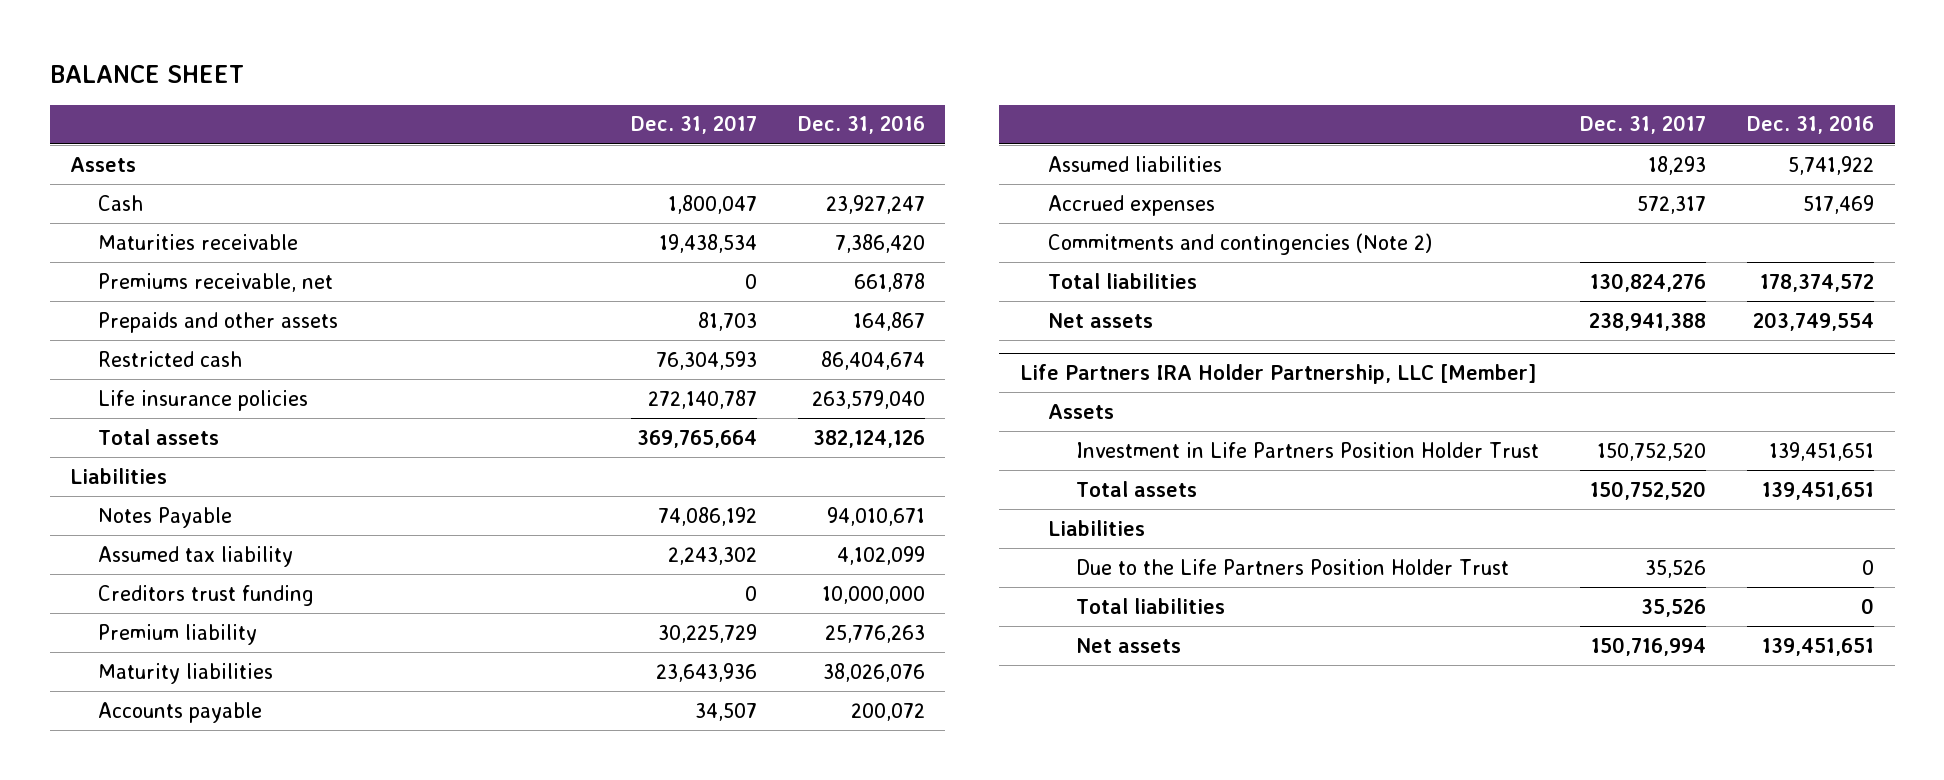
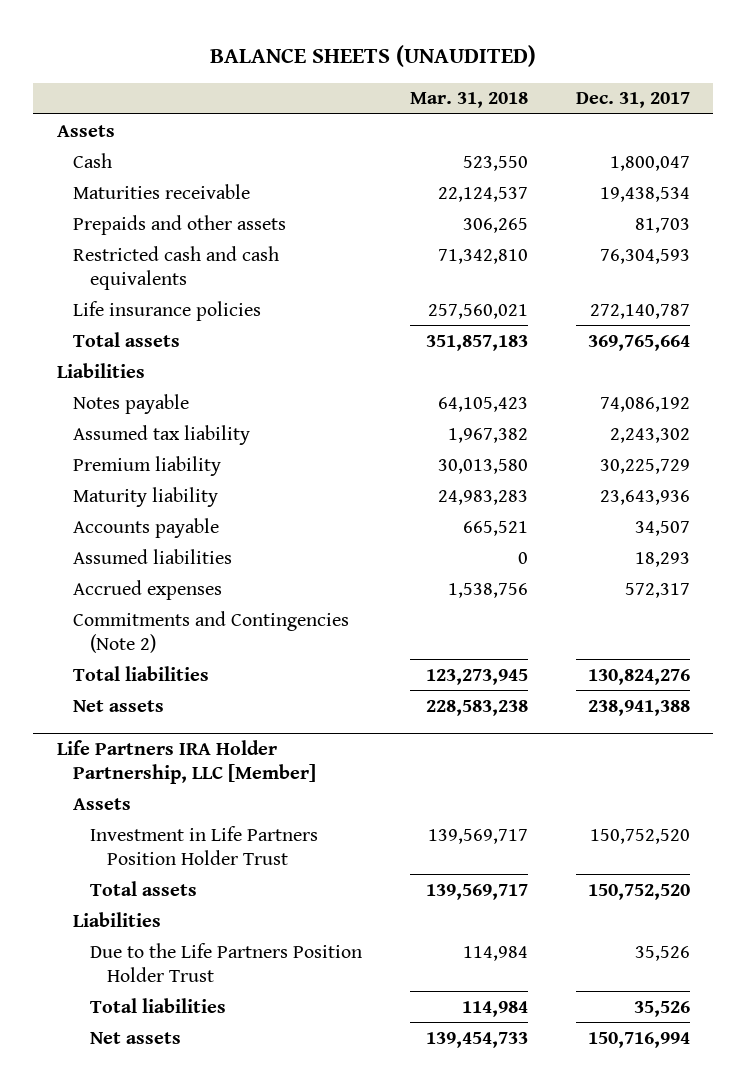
[49,65,244,84] BALANCE SHEET -> [210,45,537,68] BALANCE SHEETS (UNAUDITED)
[797,115,925,135] Dec. 31, 2016 -> none
none -> [409,92,528,109] Mar. 31, 2018
[98,272,334,292] Premiums receivable, net -> none
[98,350,243,367] Restricted cash -> [73,245,280,290] Restricted cash and cash equivalents
[98,506,233,528] Notes Payable -> [73,393,190,414] Notes payable
[98,584,315,606] Creditors trust funding -> none
[98,662,274,684] Maturity liabilities -> [73,486,219,507] Maturity liability
[1047,232,1432,255] Commitments and contingencies (Note 2) -> [73,610,350,653] Commitments and Contingencies (Note 2)

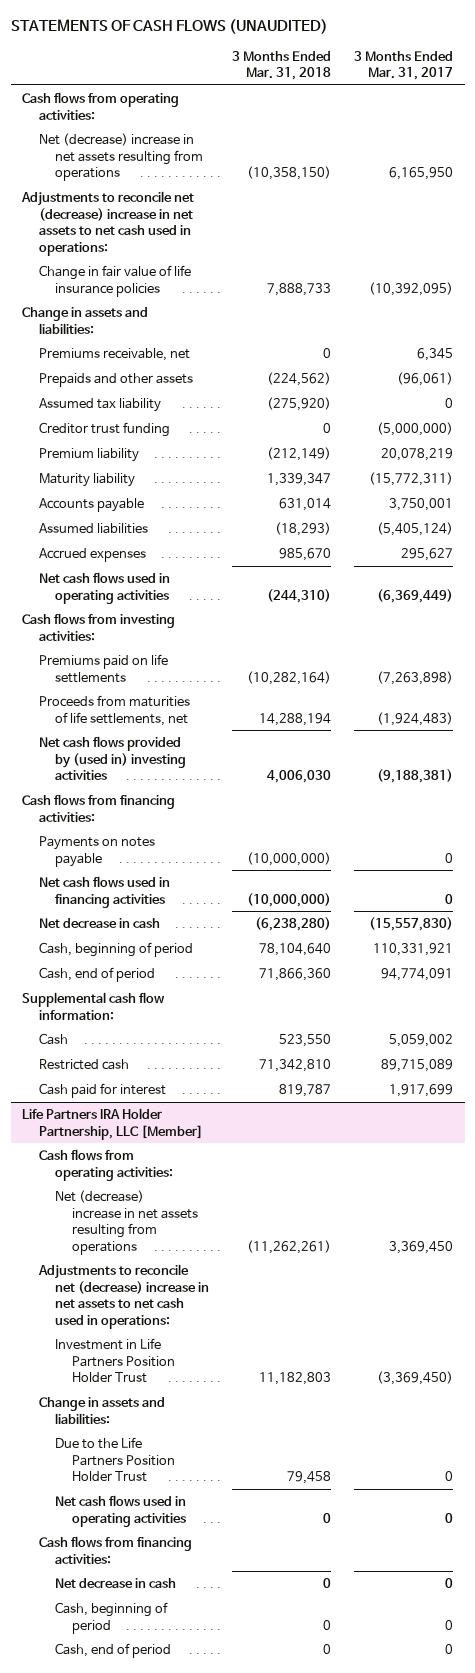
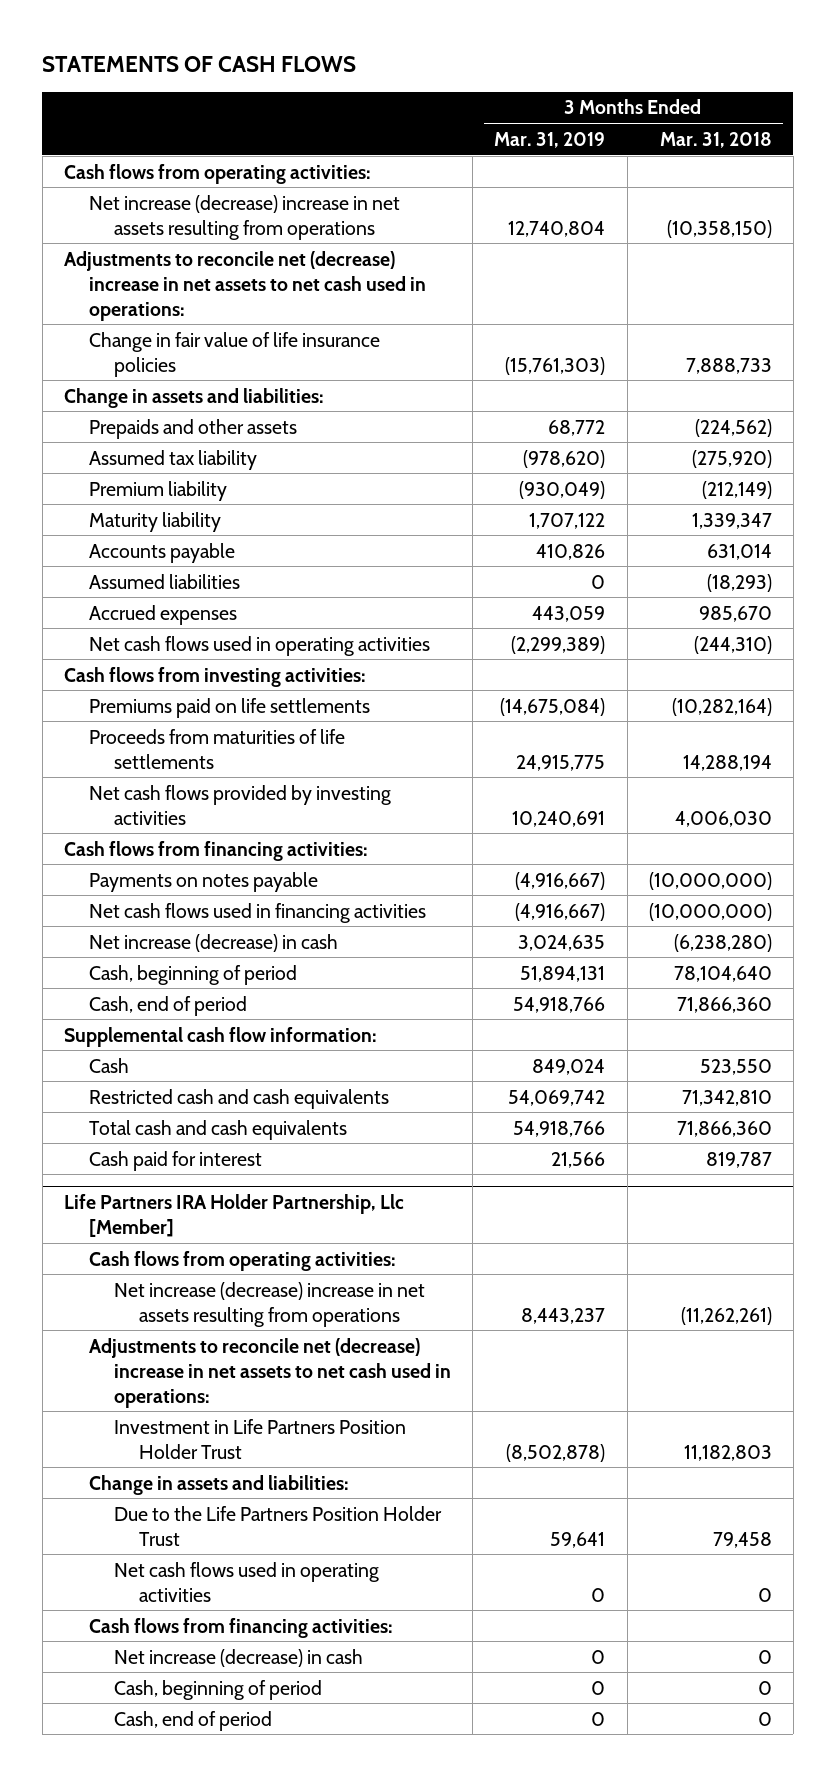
[10,18,328,34] STATEMENTS OF CASH FLOWS (UNAUDITED) -> [42,56,357,73] STATEMENTS OF CASH FLOWS
[354,50,454,81] 3 Months Ended Mar. 31, 2017 -> none
none -> [494,131,606,148] Mar. 31, 2019
[38,132,204,182] Net (decrease) increase in net assets resulting from operations -> [89,194,401,240] Net increase (decrease) increase in net assets resulting from operations
[38,347,190,361] Premiums receivable, net -> none
[38,421,170,437] Creditor trust funding -> none
[38,694,190,726] Proceeds from maturities of life settlements, net -> [89,728,346,769] Proceeds from maturities of life settlements
[38,735,187,781] Net cash flows provided by (used in) investing activities -> [89,784,392,825] Net cash flows provided by investing activities
[38,917,160,928] Net decrease in cash -> [89,933,339,952] Net increase (decrease) in cash
[38,1058,129,1070] Restricted cash -> [89,1088,390,1109] Restricted cash and cash equivalents
none -> [89,1119,348,1140] Total cash and cash equivalents
[22,1107,203,1140] Life Partners IRA Holder Partnership, LLC [Member] -> [63,1194,404,1238] Life Partners IRA Holder Partnership, Llc [Member]
[55,1189,198,1255] Net (decrease) increase in net assets resulting from operations -> [114,1281,426,1327] Net increase (decrease) increase in net assets resulting from operations
[55,1577,177,1588] Net decrease in cash -> [114,1648,364,1667] Net increase (decrease) in cash

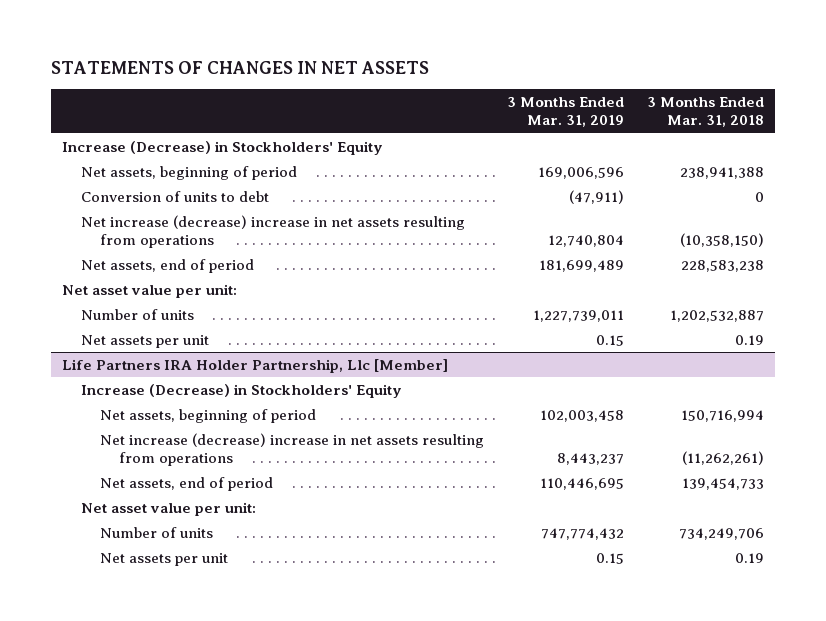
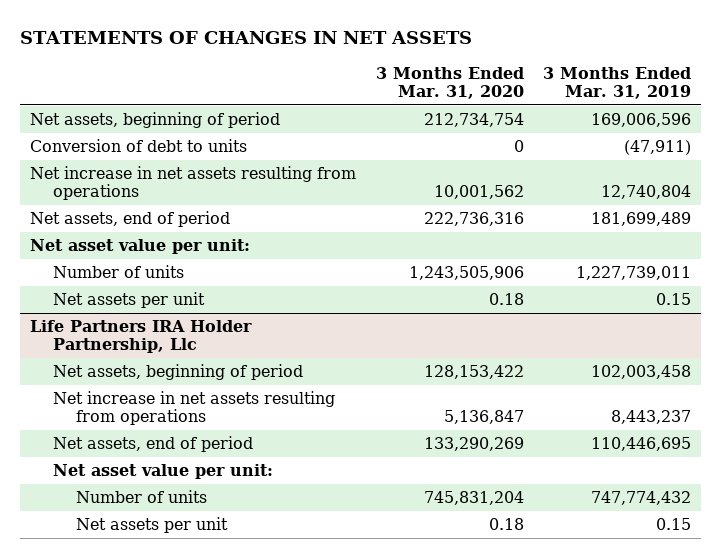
[646,97,764,128] 3 Months Ended Mar. 31, 2018 -> none
none -> [375,67,524,100] 3 Months Ended Mar. 31, 2020
[62,140,384,155] Increase (Decrease) in Stockholders' Equity -> none
[81,190,270,202] Conversion of units to debt -> [29,139,247,153] Conversion of debt to units
[81,214,466,248] Net increase (decrease) increase in net assets resulting from operations -> [29,166,356,201] Net increase in net assets resulting from operations
[81,383,403,398] Increase (Decrease) in Stockholders' Equity -> none
[62,358,449,373] Life Partners IRA Holder Partnership, Llc [Member] -> [29,320,252,354] Life Partners IRA Holder Partnership, Llc
[100,432,485,466] Net increase (decrease) increase in net assets resulting from operations -> [52,391,335,426] Net increase in net assets resulting from operations

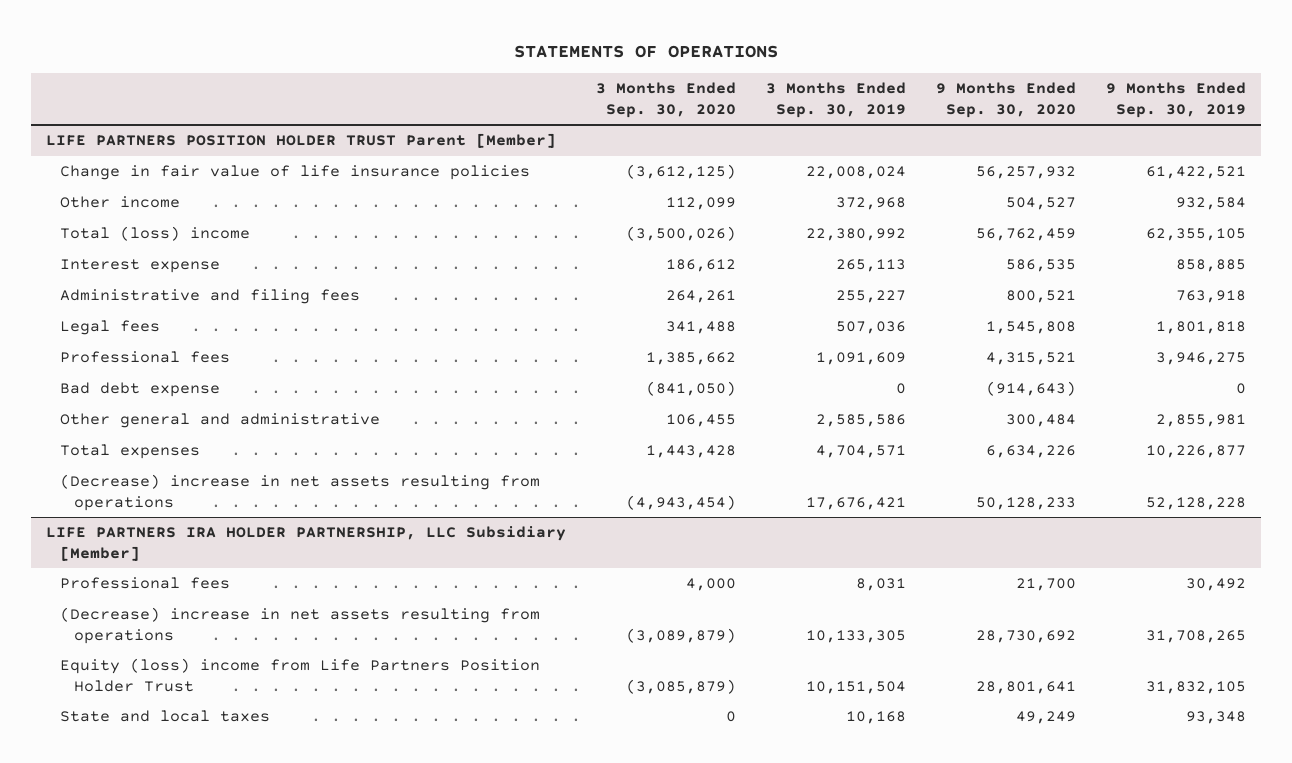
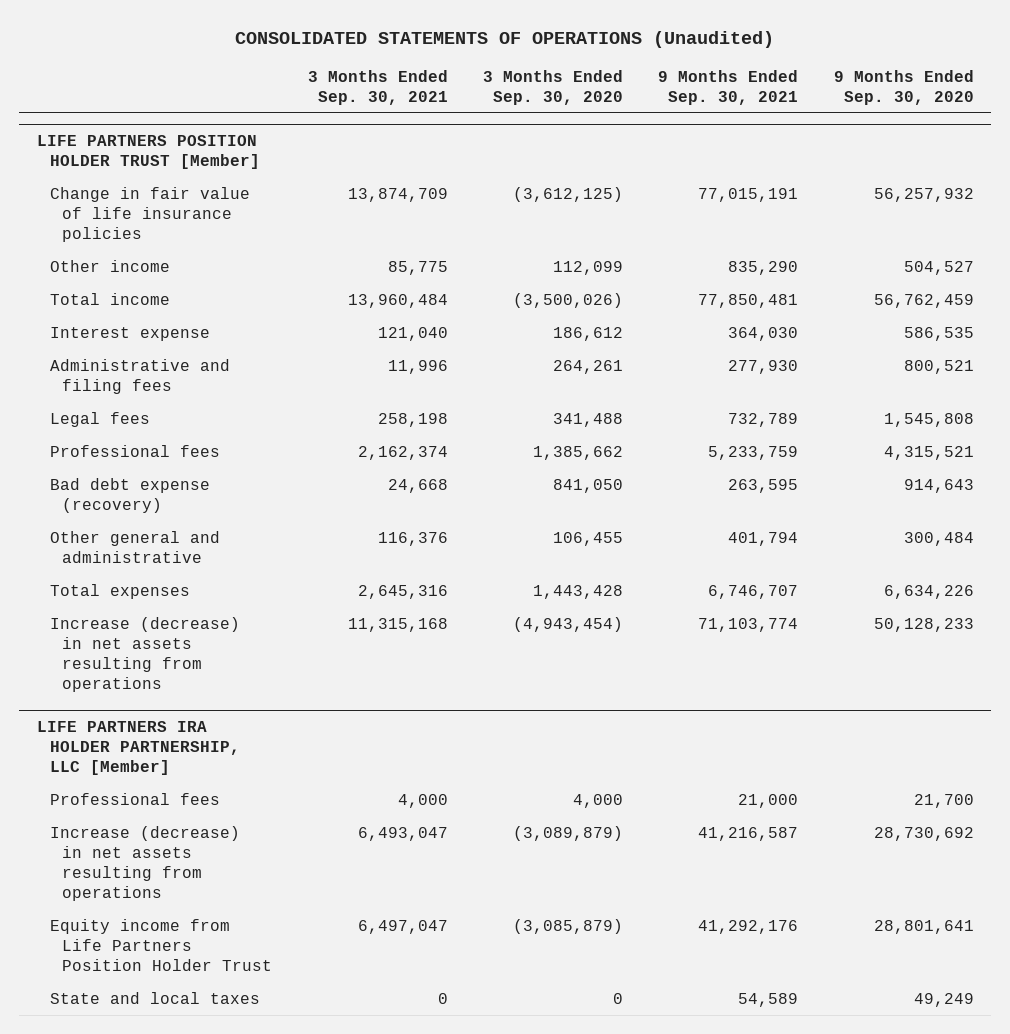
[514,44,779,58] STATEMENTS OF OPERATIONS -> [235,30,775,48] CONSOLIDATED STATEMENTS OF OPERATIONS (Unaudited)
[766,82,907,118] 3 Months Ended Sep. 30, 2019 -> none
[1105,82,1246,118] 9 Months Ended Sep. 30, 2019 -> none
none -> [307,69,448,105] 3 Months Ended Sep. 30, 2021
none -> [658,69,799,105] 9 Months Ended Sep. 30, 2021
[46,133,557,149] LIFE PARTNERS POSITION HOLDER TRUST Parent [Member] -> [36,134,260,169] LIFE PARTNERS POSITION HOLDER TRUST [Member]
[59,226,250,242] Total (loss) income -> [49,292,170,305] Total income
[59,382,220,398] Bad debt expense -> [49,477,210,513] Bad debt expense (recovery)
[646,381,737,397] (841,050) -> [552,478,623,493] 841,050
[985,381,1076,397] (914,643) -> [903,478,974,493] 914,643
[59,474,540,511] (Decrease) increase in net assets resulting from operations -> [49,616,240,692] Increase (decrease) in net assets resulting from operations
[46,526,567,561] LIFE PARTNERS IRA HOLDER PARTNERSHIP, LLC Subsidiary [Member] -> [36,720,240,775] LIFE PARTNERS IRA HOLDER PARTNERSHIP, LLC [Member]
[59,607,540,644] (Decrease) increase in net assets resulting from operations -> [49,825,240,901] Increase (decrease) in net assets resulting from operations
[59,658,540,692] Equity (loss) income from Life Partners Position Holder Trust -> [49,918,273,971] Equity income from Life Partners Position Holder Trust

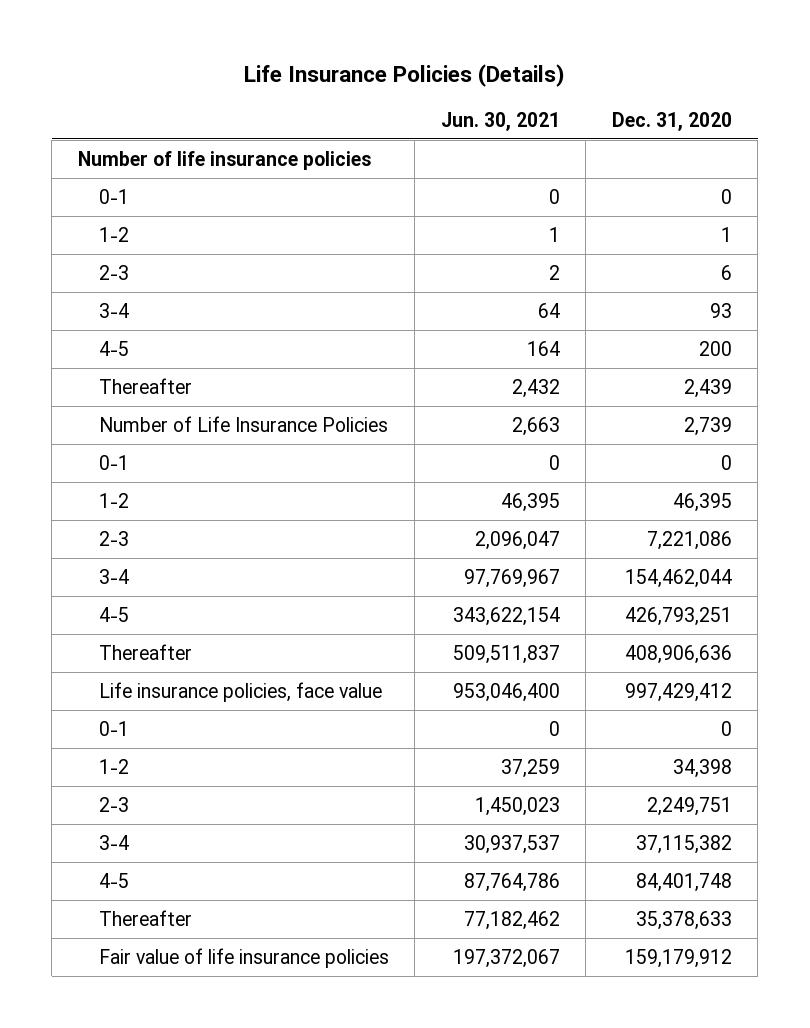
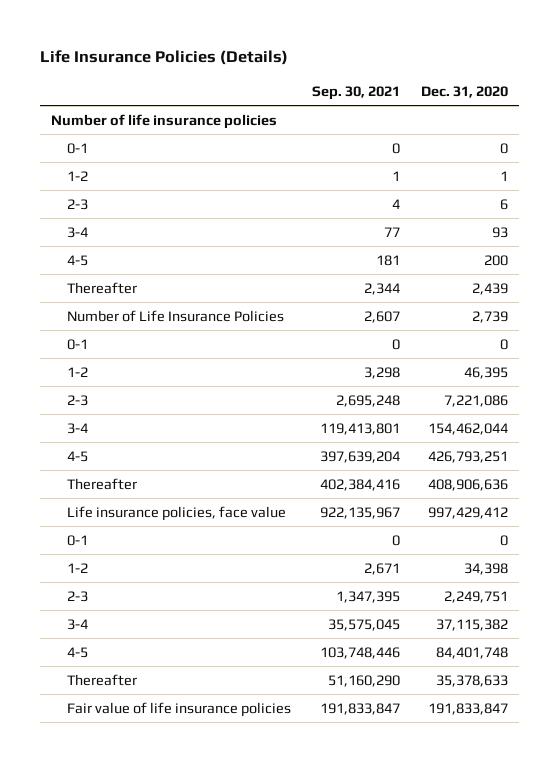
[440,111,560,131] Jun. 30, 2021 -> none
none -> [312,85,401,100] Sep. 30, 2021
[624,948,732,968] 159,179,912 -> [428,702,509,715] 191,833,847

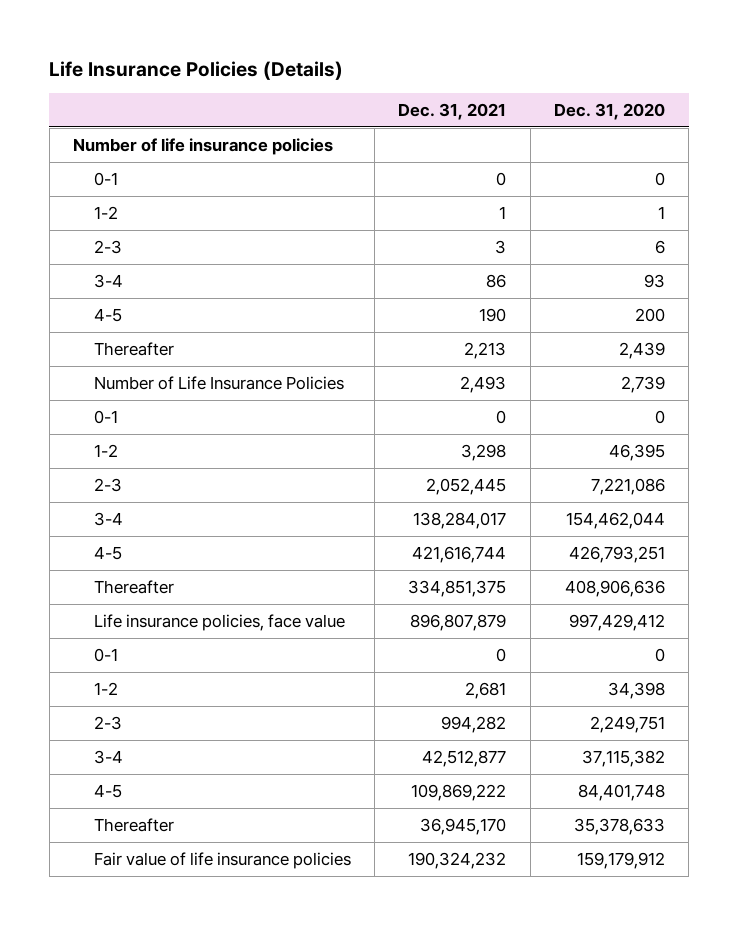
[312,85,401,100] Sep. 30, 2021 -> none
none -> [398,102,507,120] Dec. 31, 2021
[428,702,509,715] 191,833,847 -> [577,851,666,869] 159,179,912

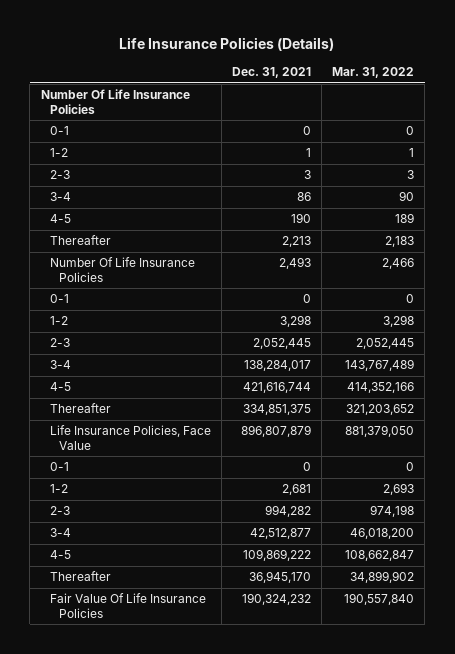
[554,102,666,120] Dec. 31, 2020 -> none
none -> [332,67,415,79] Mar. 31, 2022
[72,137,333,155] Number of life insurance policies -> [40,89,190,114] Number Of Life Insurance Policies
[93,375,344,390] Number of Life Insurance Policies -> [49,257,195,282] Number Of Life Insurance Policies
[93,613,345,631] Life insurance policies, face value -> [49,425,211,450] Life Insurance Policies, Face Value
[93,851,351,869] Fair value of life insurance policies -> [49,593,206,618] Fair Value Of Life Insurance Policies

